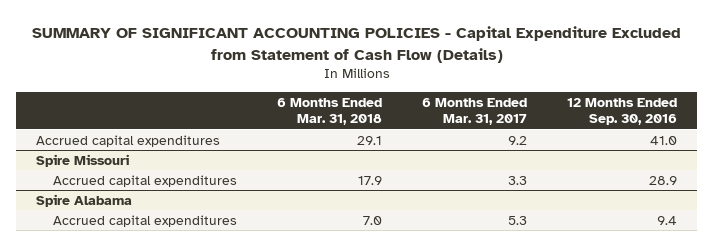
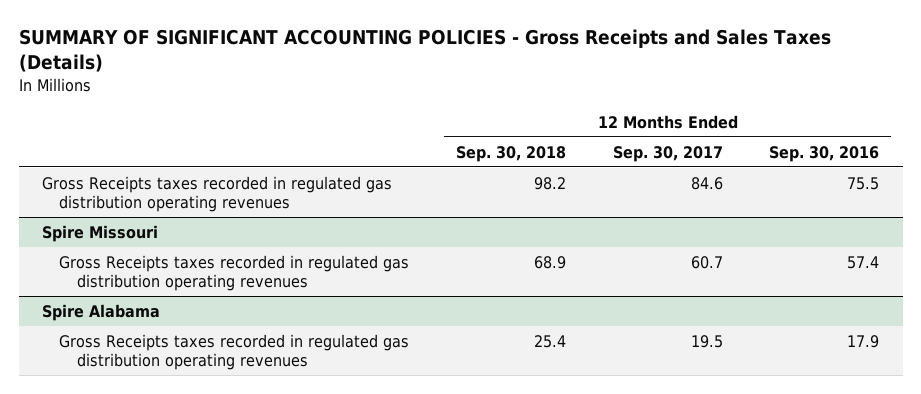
[31,26,681,63] SUMMARY OF SIGNIFICANT ACCOUNTING POLICIES - Capital Expenditure Excluded from Statement of Cash Flow (Details) -> [18,28,831,72] SUMMARY OF SIGNIFICANT ACCOUNTING POLICIES - Gross Receipts and Sales Taxes (Details)
[277,97,383,126] 6 Months Ended Mar. 31, 2018 -> none
[422,97,528,126] 6 Months Ended Mar. 31, 2017 -> none
none -> [455,145,566,162] Sep. 30, 2018
none -> [612,145,723,162] Sep. 30, 2017
[36,134,221,147] Accrued capital expenditures -> none
none -> [42,175,393,213] Gross Receipts taxes recorded in regulated gas distribution operating revenues
[53,174,238,187] Accrued capital expenditures -> none
none -> [59,254,410,292] Gross Receipts taxes recorded in regulated gas distribution operating revenues
[53,214,238,227] Accrued capital expenditures -> none
none -> [59,333,410,371] Gross Receipts taxes recorded in regulated gas distribution operating revenues

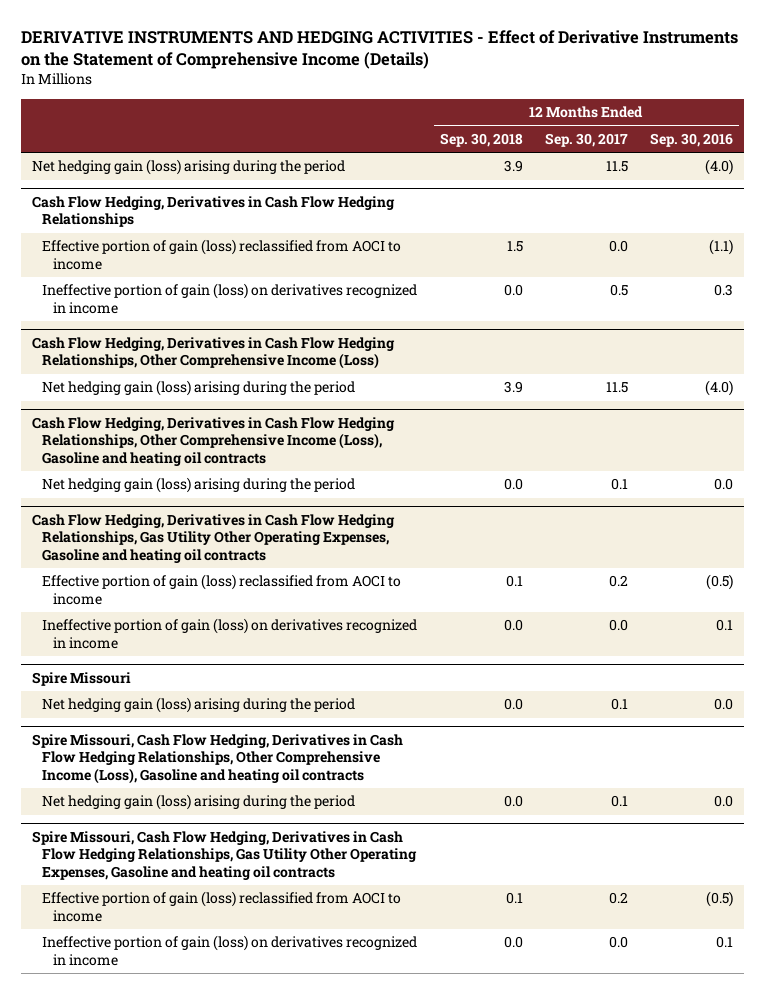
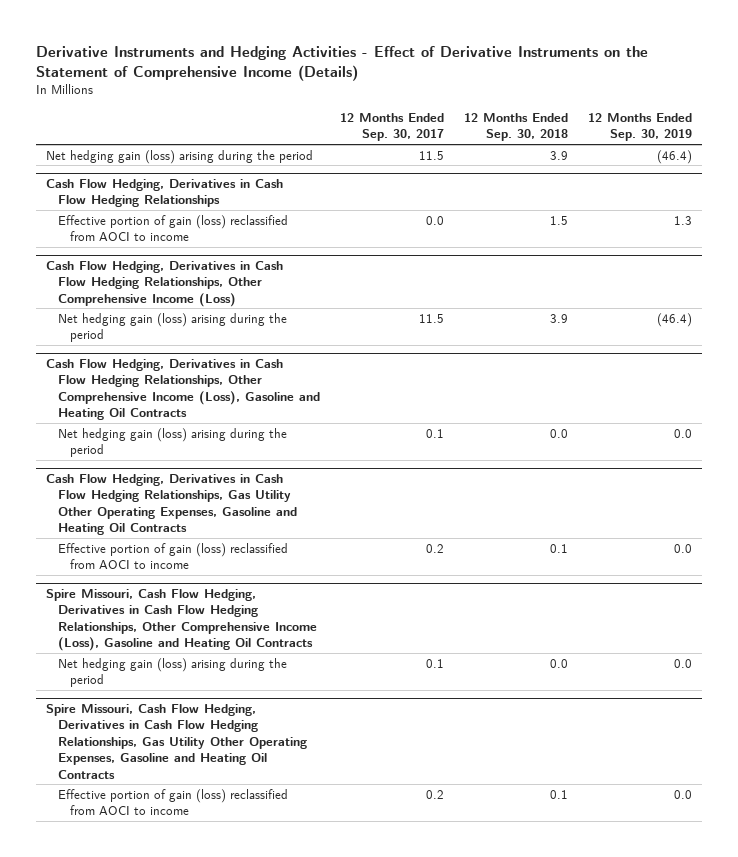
[21,30,739,70] DERIVATIVE INSTRUMENTS AND HEDGING ACTIVITIES - Effect of Derivative Instruments on the Statement of Comprehensive Income (Details) -> [36,45,649,81] Derivative Instruments and Hedging Activities - Effect of Derivative Instruments on the Statement of Comprehensive Income (Details)
[650,132,734,147] Sep. 30, 2016 -> none
none -> [587,113,692,142] 12 Months Ended Sep. 30, 2019
[42,283,418,314] Ineffective portion of gain (loss) on derivatives recognized in income -> none
[32,417,396,466] Cash Flow Hedging, Derivatives in Cash Flow Hedging Relationships, Other Comprehensive Income (Loss), Gasoline and heating oil contracts -> [46,358,320,421] Cash Flow Hedging, Derivatives in Cash Flow Hedging Relationships, Other Comprehensive Income (Loss), Gasoline and Heating Oil Contracts
[32,514,396,563] Cash Flow Hedging, Derivatives in Cash Flow Hedging Relationships, Gas Utility Other Operating Expenses, Gasoline and heating oil contracts -> [46,473,297,536] Cash Flow Hedging, Derivatives in Cash Flow Hedging Relationships, Gas Utility Other Operating Expenses, Gasoline and Heating Oil Contracts
[42,618,418,649] Ineffective portion of gain (loss) on derivatives recognized in income -> none
[32,672,132,687] Spire Missouri -> none
[42,697,356,714] Net hedging gain (loss) arising during the period -> none
[32,734,404,784] Spire Missouri, Cash Flow Hedging, Derivatives in Cash Flow Hedging Relationships, Other Comprehensive Income (Loss), Gasoline and heating oil contracts -> [46,588,317,652] Spire Missouri, Cash Flow Hedging, Derivatives in Cash Flow Hedging Relationships, Other Comprehensive Income (Loss), Gasoline and Heating Oil Contracts
[32,831,418,880] Spire Missouri, Cash Flow Hedging, Derivatives in Cash Flow Hedging Relationships, Gas Utility Other Operating Expenses, Gasoline and heating oil contracts -> [46,703,307,779] Spire Missouri, Cash Flow Hedging, Derivatives in Cash Flow Hedging Relationships, Gas Utility Other Operating Expenses, Gasoline and Heating Oil Contracts
[42,935,418,966] Ineffective portion of gain (loss) on derivatives recognized in income -> none

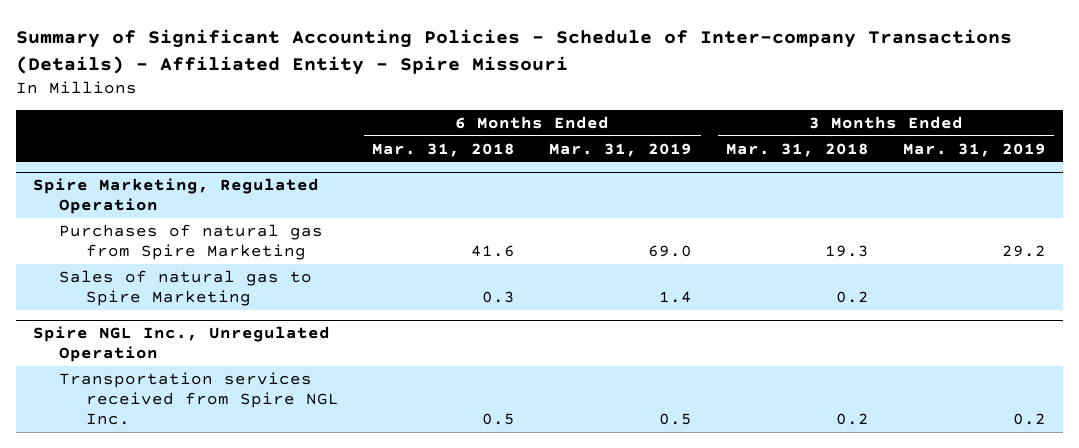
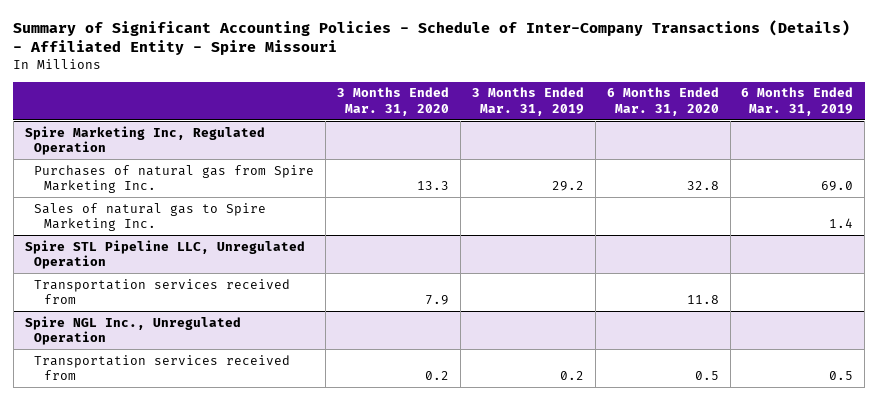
[15,28,1012,75] Summary of Significant Accounting Policies - Schedule of Inter-company Transactions (Details) - Affiliated Entity - Spire Missouri -> [13,19,851,56] Summary of Significant Accounting Policies - Schedule of Inter-Company Transactions (Details) - Affiliated Entity - Spire Missouri
[372,142,516,157] Mar. 31, 2018 -> none
[726,142,870,157] Mar. 31, 2018 -> none
none -> [337,87,450,117] 3 Months Ended Mar. 31, 2020
none -> [606,87,719,117] 6 Months Ended Mar. 31, 2020
[32,177,319,215] Spire Marketing, Regulated Operation -> [24,125,265,156] Spire Marketing Inc, Regulated Operation
[59,223,324,260] Purchases of natural gas from Spire Marketing -> [34,164,315,194] Purchases of natural gas from Spire Marketing Inc.
[59,269,313,306] Sales of natural gas to Spire Marketing -> [34,202,267,232] Sales of natural gas to Spire Marketing Inc.
none -> [24,239,305,270] Spire STL Pipeline LLC, Unregulated Operation
none -> [34,278,291,305] Transportation services received from
[59,371,339,426] Transportation services received from Spire NGL Inc. -> [34,354,291,381] Transportation services received from

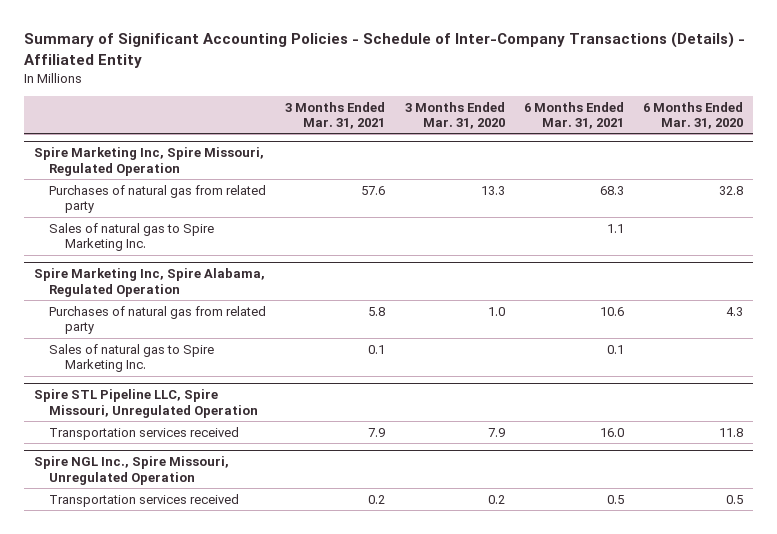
[13,19,851,56] Summary of Significant Accounting Policies - Schedule of Inter-Company Transactions (Details) - Affiliated Entity - Spire Missouri -> [24,32,746,68] Summary of Significant Accounting Policies - Schedule of Inter-Company Transactions (Details) - Affiliated Entity
[471,87,584,117] 3 Months Ended Mar. 31, 2019 -> none
[741,87,854,117] 6 Months Ended Mar. 31, 2019 -> none
none -> [285,101,386,129] 3 Months Ended Mar. 31, 2021
none -> [523,101,624,129] 6 Months Ended Mar. 31, 2021
[24,125,265,156] Spire Marketing Inc, Regulated Operation -> [33,147,264,176] Spire Marketing Inc, Spire Missouri, Regulated Operation
[34,164,315,194] Purchases of natural gas from Spire Marketing Inc. -> [49,184,267,214] Purchases of natural gas from related party
none -> [33,268,265,297] Spire Marketing Inc, Spire Alabama, Regulated Operation
none -> [49,305,267,335] Purchases of natural gas from related party
none -> [49,343,215,373] Sales of natural gas to Spire Marketing Inc.
[24,239,305,270] Spire STL Pipeline LLC, Unregulated Operation -> [33,389,259,418] Spire STL Pipeline LLC, Spire Missouri, Unregulated Operation
[34,278,291,305] Transportation services received from -> [49,426,240,440] Transportation services received
[24,315,241,346] Spire NGL Inc., Unregulated Operation -> [33,456,229,485] Spire NGL Inc., Spire Missouri, Unregulated Operation
[34,354,291,381] Transportation services received from -> [49,493,240,507] Transportation services received

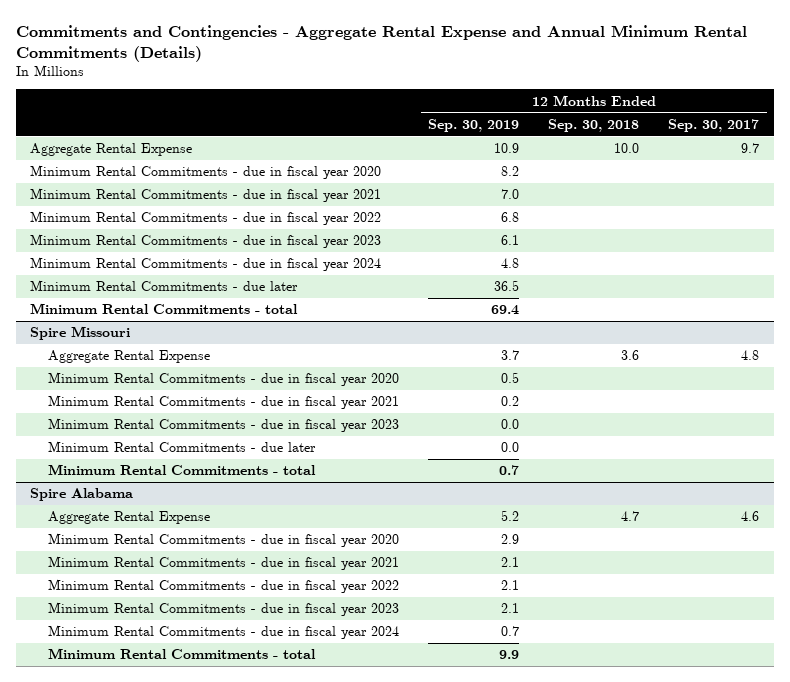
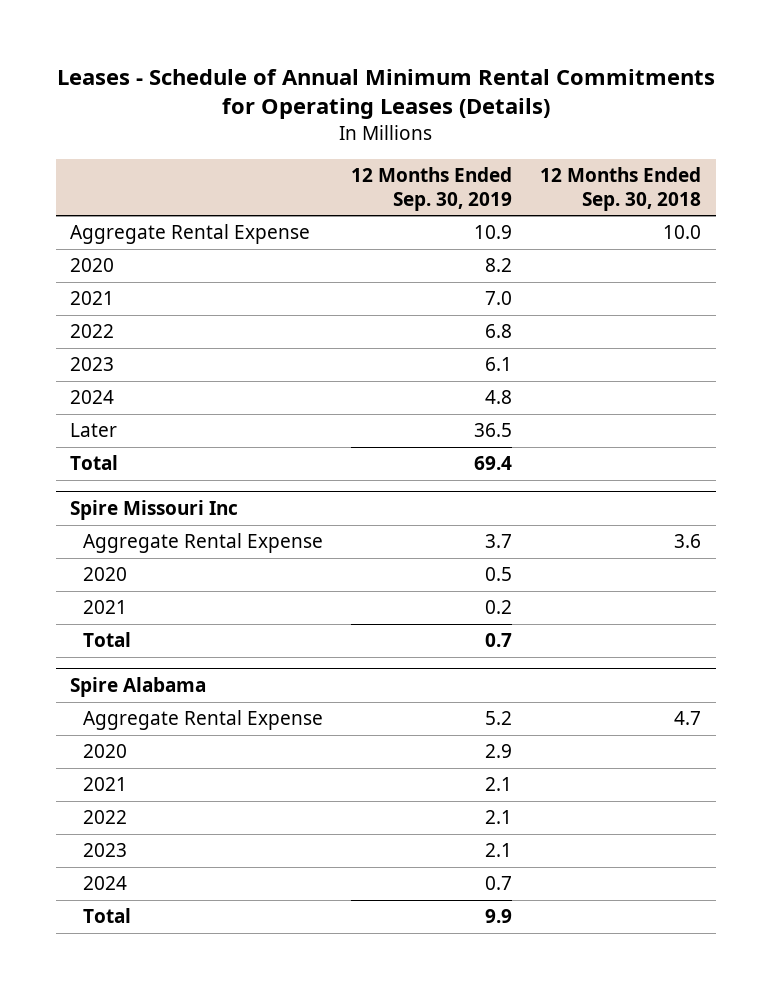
[15,24,747,62] Commitments and Contingencies - Aggregate Rental Expense and Annual Minimum Rental Commitments (Details) -> [56,69,715,120] Leases - Schedule of Annual Minimum Rental Commitments for Operating Leases (Details)
[668,118,760,132] Sep. 30, 2017 -> none
[30,165,382,180] Minimum Rental Commitments - due in fiscal year 2020 -> [69,258,114,273] 2020
[30,188,382,203] Minimum Rental Commitments - due in fiscal year 2021 -> [69,291,114,306] 2021
[30,211,382,226] Minimum Rental Commitments - due in fiscal year 2022 -> [69,324,114,339] 2022
[30,234,382,249] Minimum Rental Commitments - due in fiscal year 2023 -> [69,357,114,372] 2023
[30,257,382,272] Minimum Rental Commitments - due in fiscal year 2024 -> [69,390,114,405] 2024
[30,280,299,292] Minimum Rental Commitments - due later -> [69,423,117,438] Later
[30,303,299,315] Minimum Rental Commitments - total -> [69,455,118,471] Total
[30,326,131,341] Spire Missouri -> [69,499,238,520] Spire Missouri Inc
[47,418,399,433] Minimum Rental Commitments - due in fiscal year 2023 -> none
[47,441,316,453] Minimum Rental Commitments - due later -> none
[47,372,399,387] Minimum Rental Commitments - due in fiscal year 2020 -> [83,567,128,582] 2020
[47,395,399,410] Minimum Rental Commitments - due in fiscal year 2021 -> [83,600,128,615] 2021
[47,464,316,476] Minimum Rental Commitments - total -> [83,632,132,648] Total
[47,533,399,548] Minimum Rental Commitments - due in fiscal year 2020 -> [83,744,128,759] 2020
[47,556,399,571] Minimum Rental Commitments - due in fiscal year 2021 -> [83,777,128,792] 2021
[47,579,399,594] Minimum Rental Commitments - due in fiscal year 2022 -> [83,810,128,825] 2022
[47,602,399,617] Minimum Rental Commitments - due in fiscal year 2023 -> [83,843,128,858] 2023
[47,625,399,640] Minimum Rental Commitments - due in fiscal year 2024 -> [83,876,128,891] 2024
[47,648,316,660] Minimum Rental Commitments - total -> [83,908,132,924] Total

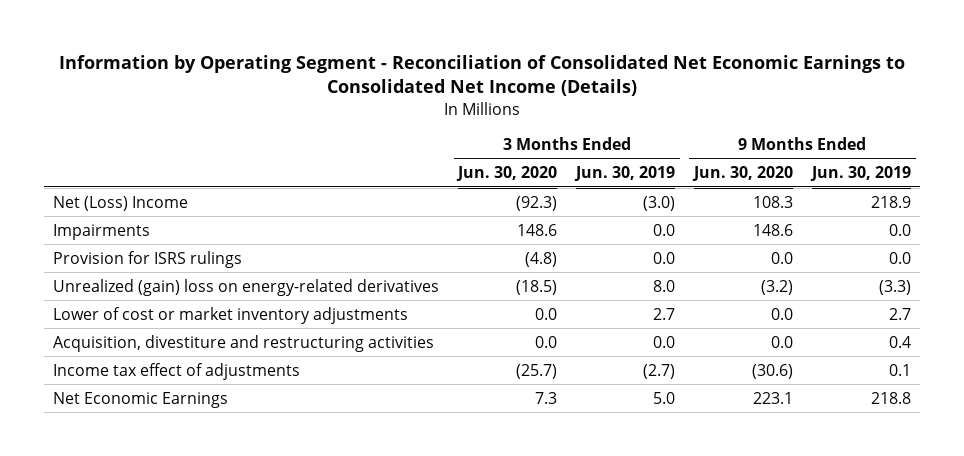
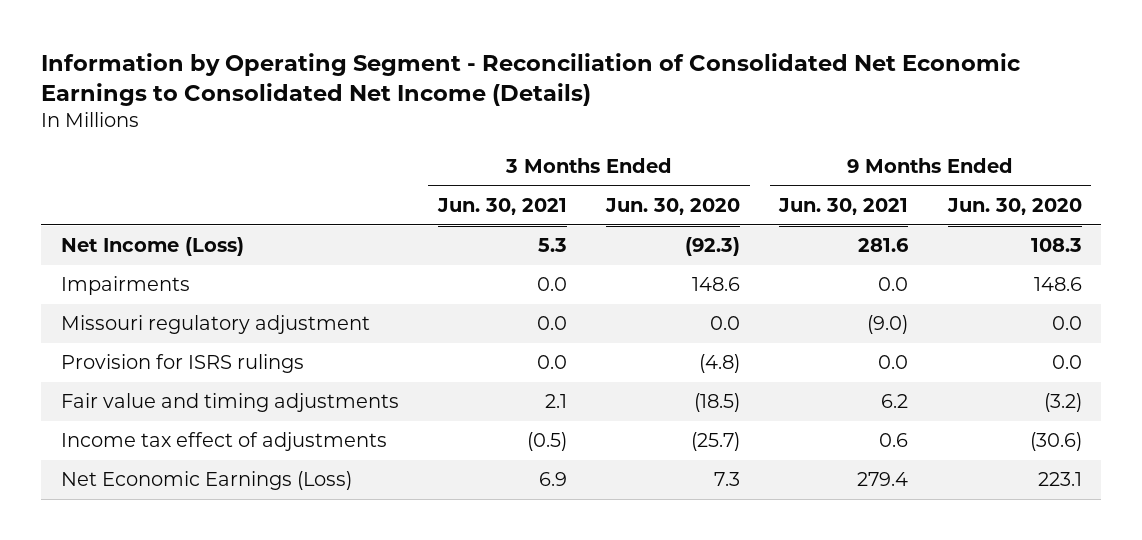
[574,166,676,182] Jun. 30, 2019 -> none
[809,166,911,182] Jun. 30, 2019 -> none
none -> [436,198,567,216] Jun. 30, 2021
none -> [778,198,909,216] Jun. 30, 2021
[53,195,189,211] Net (Loss) Income -> [60,237,244,257] Net Income (Loss)
none -> [60,315,370,335] Missouri regulatory adjustment
[53,306,409,324] Lower of cost or market inventory adjustments -> none
[53,334,435,352] Acquisition, divestiture and restructuring activities -> none
[53,278,440,296] Unrealized (gain) loss on energy-related derivatives -> [60,393,399,413] Fair value and timing adjustments
[53,391,229,408] Net Economic Earnings -> [60,471,352,491] Net Economic Earnings (Loss)

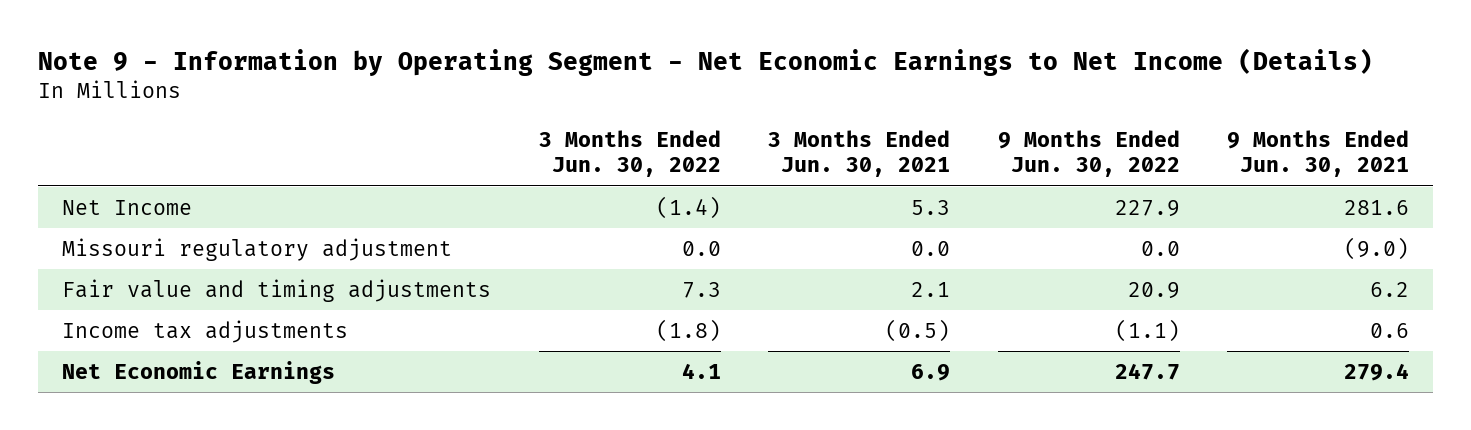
[40,53,1020,107] Information by Operating Segment - Reconciliation of Consolidated Net Economic Earnings to Consolidated Net Income (Details) -> [38,48,1374,77] Note 9 - Information by Operating Segment - Net Economic Earnings to Net Income (Details)
[605,198,741,216] Jun. 30, 2020 -> none
[946,198,1082,216] Jun. 30, 2020 -> none
none -> [538,129,721,178] 3 Months Ended Jun. 30, 2022
none -> [997,129,1180,178] 9 Months Ended Jun. 30, 2022
[60,276,190,296] Impairments -> none
[60,237,244,257] Net Income (Loss) -> [61,199,192,215] Net Income
[60,354,304,374] Provision for ISRS rulings -> none
[60,432,387,452] Income tax effect of adjustments -> [61,319,348,343] Income tax adjustments
[60,471,352,491] Net Economic Earnings (Loss) -> [61,360,335,384] Net Economic Earnings

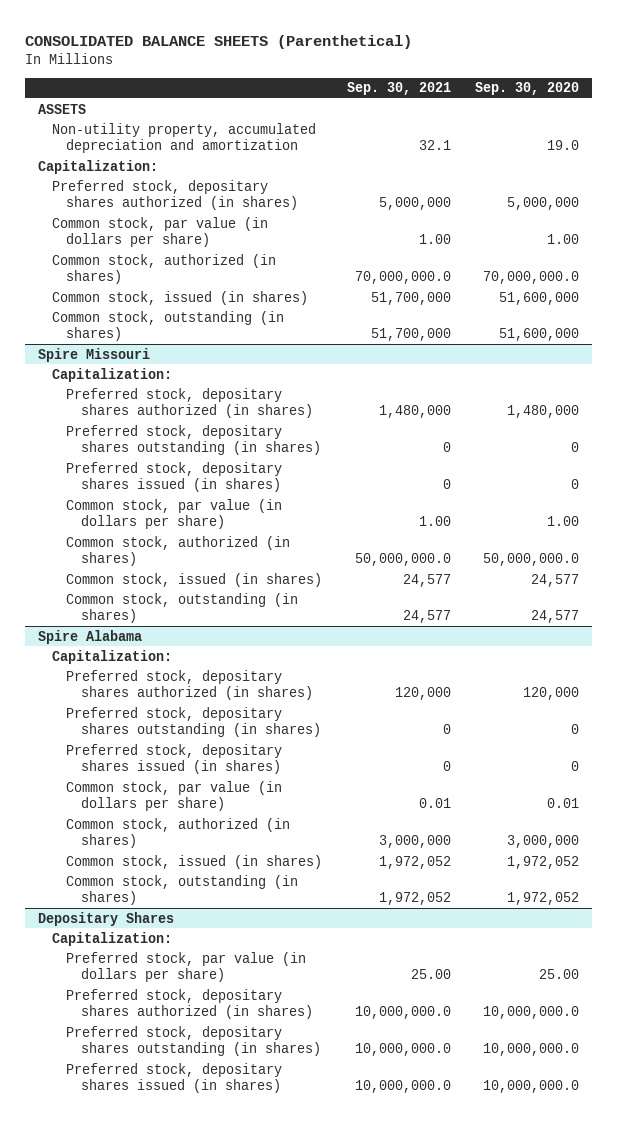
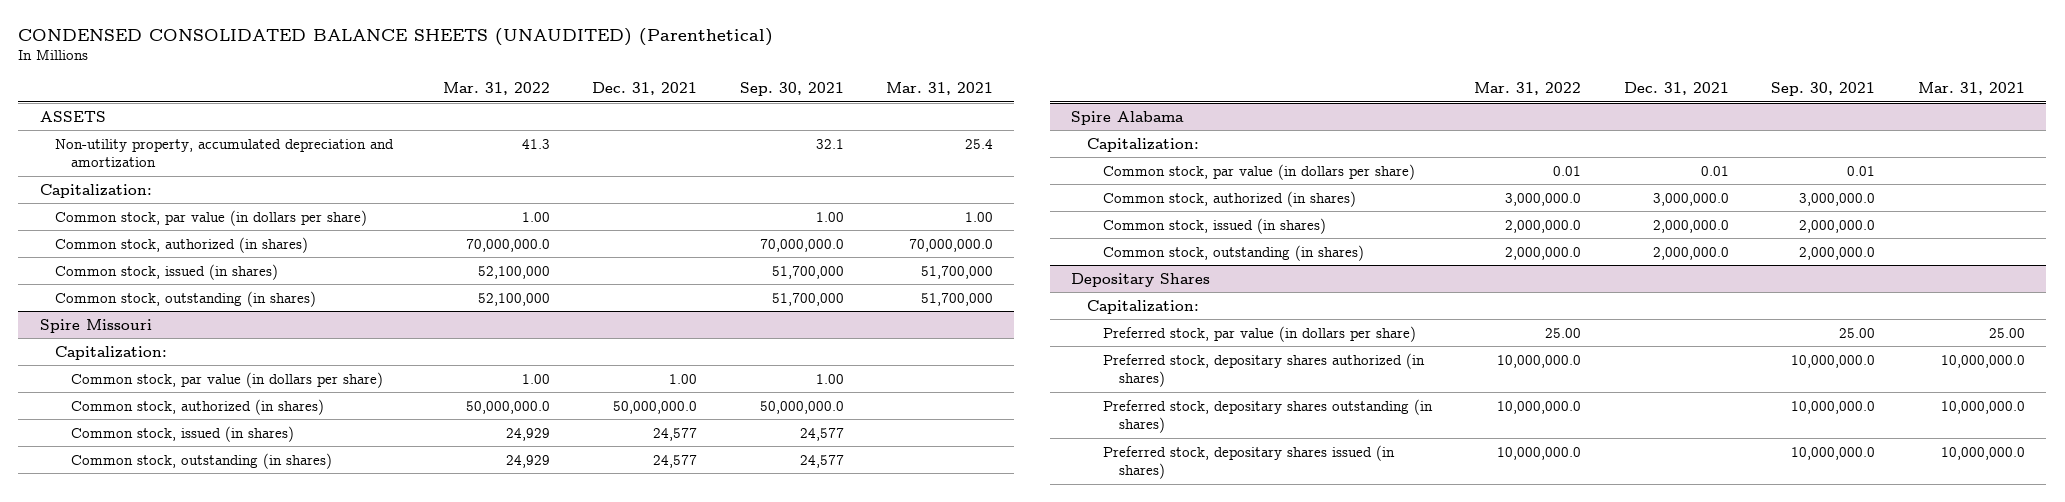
[25,35,413,50] CONSOLIDATED BALANCE SHEETS (Parenthetical) -> [18,27,774,46] CONDENSED CONSOLIDATED BALANCE SHEETS (UNAUDITED) (Parenthetical)
[475,82,580,96] Sep. 30, 2020 -> none
none -> [442,82,550,96] Mar. 31, 2022
none -> [592,82,698,96] Dec. 31, 2021
none -> [886,82,994,96] Mar. 31, 2021
[52,179,299,211] Preferred stock, depositary shares authorized (in shares) -> none
[66,387,313,419] Preferred stock, depositary shares authorized (in shares) -> none
[66,424,321,456] Preferred stock, depositary shares outstanding (in shares) -> none
[66,461,283,493] Preferred stock, depositary shares issued (in shares) -> none
[66,669,313,701] Preferred stock, depositary shares authorized (in shares) -> none
[66,706,321,738] Preferred stock, depositary shares outstanding (in shares) -> none
[66,743,283,775] Preferred stock, depositary shares issued (in shares) -> none
[378,835,451,849] 3,000,000 -> [1799,192,1876,206] 3,000,000.0
[378,855,451,869] 1,972,052 -> [1799,219,1876,233] 2,000,000.0
[378,892,451,906] 1,972,052 -> [1799,246,1876,260] 2,000,000.0

